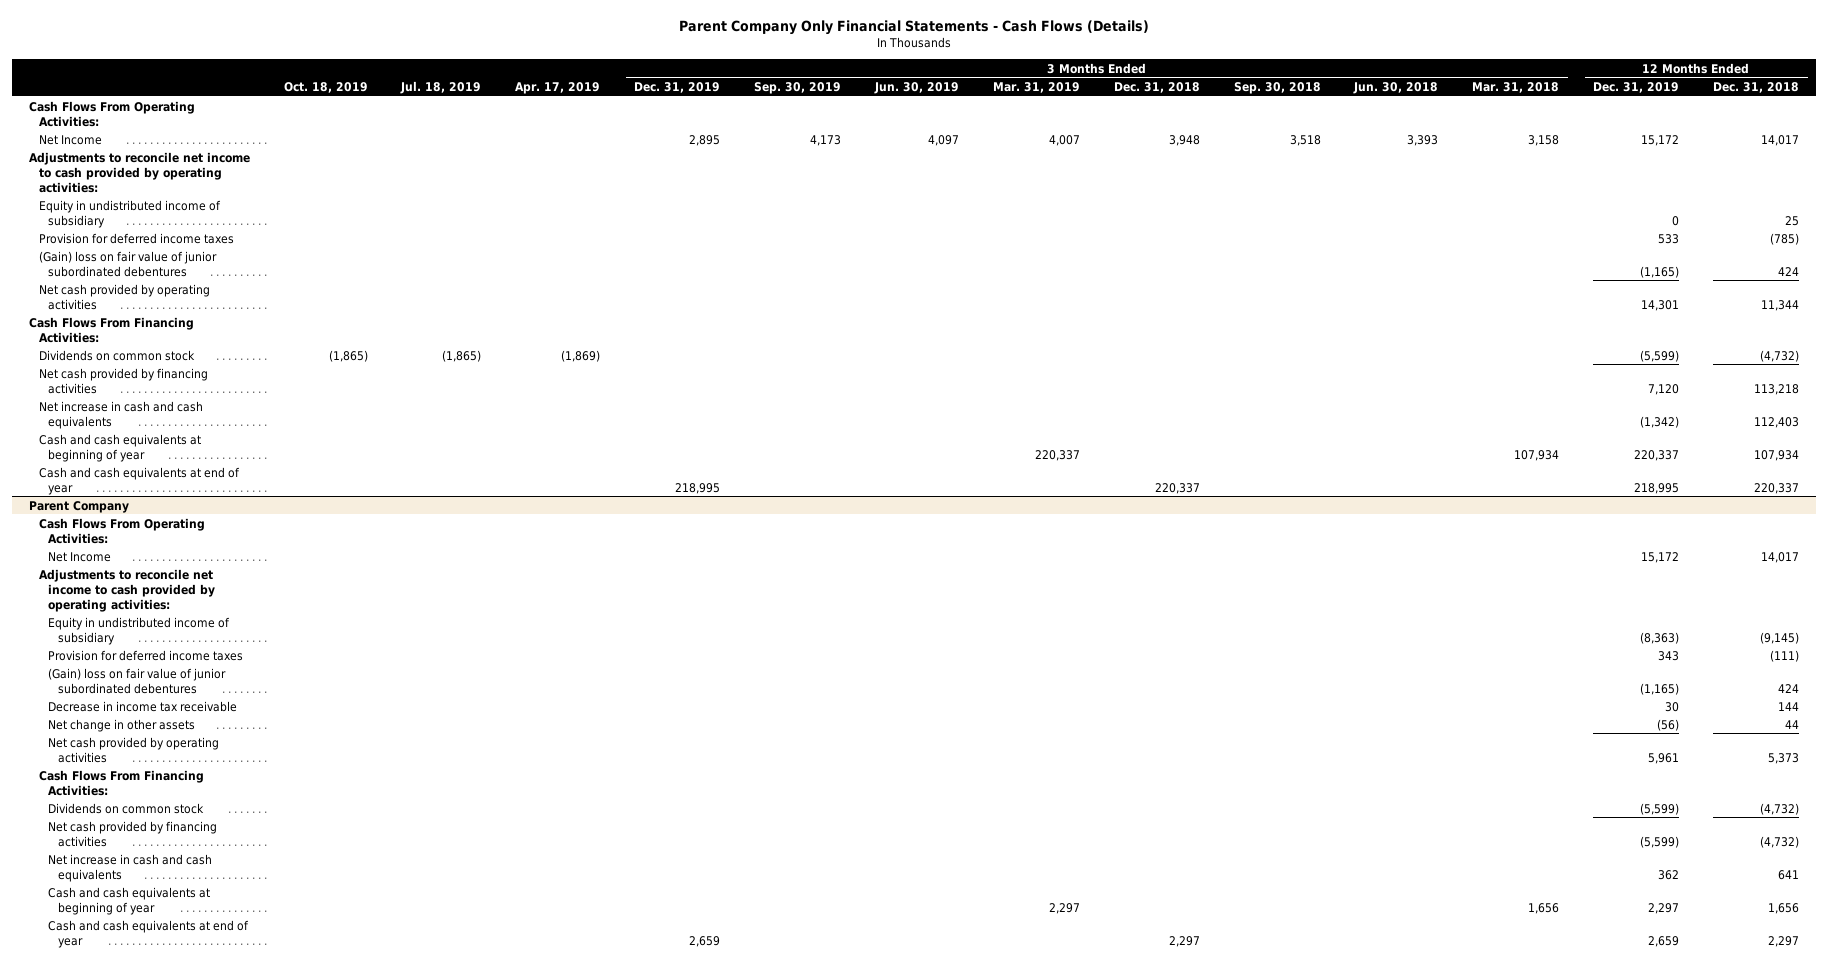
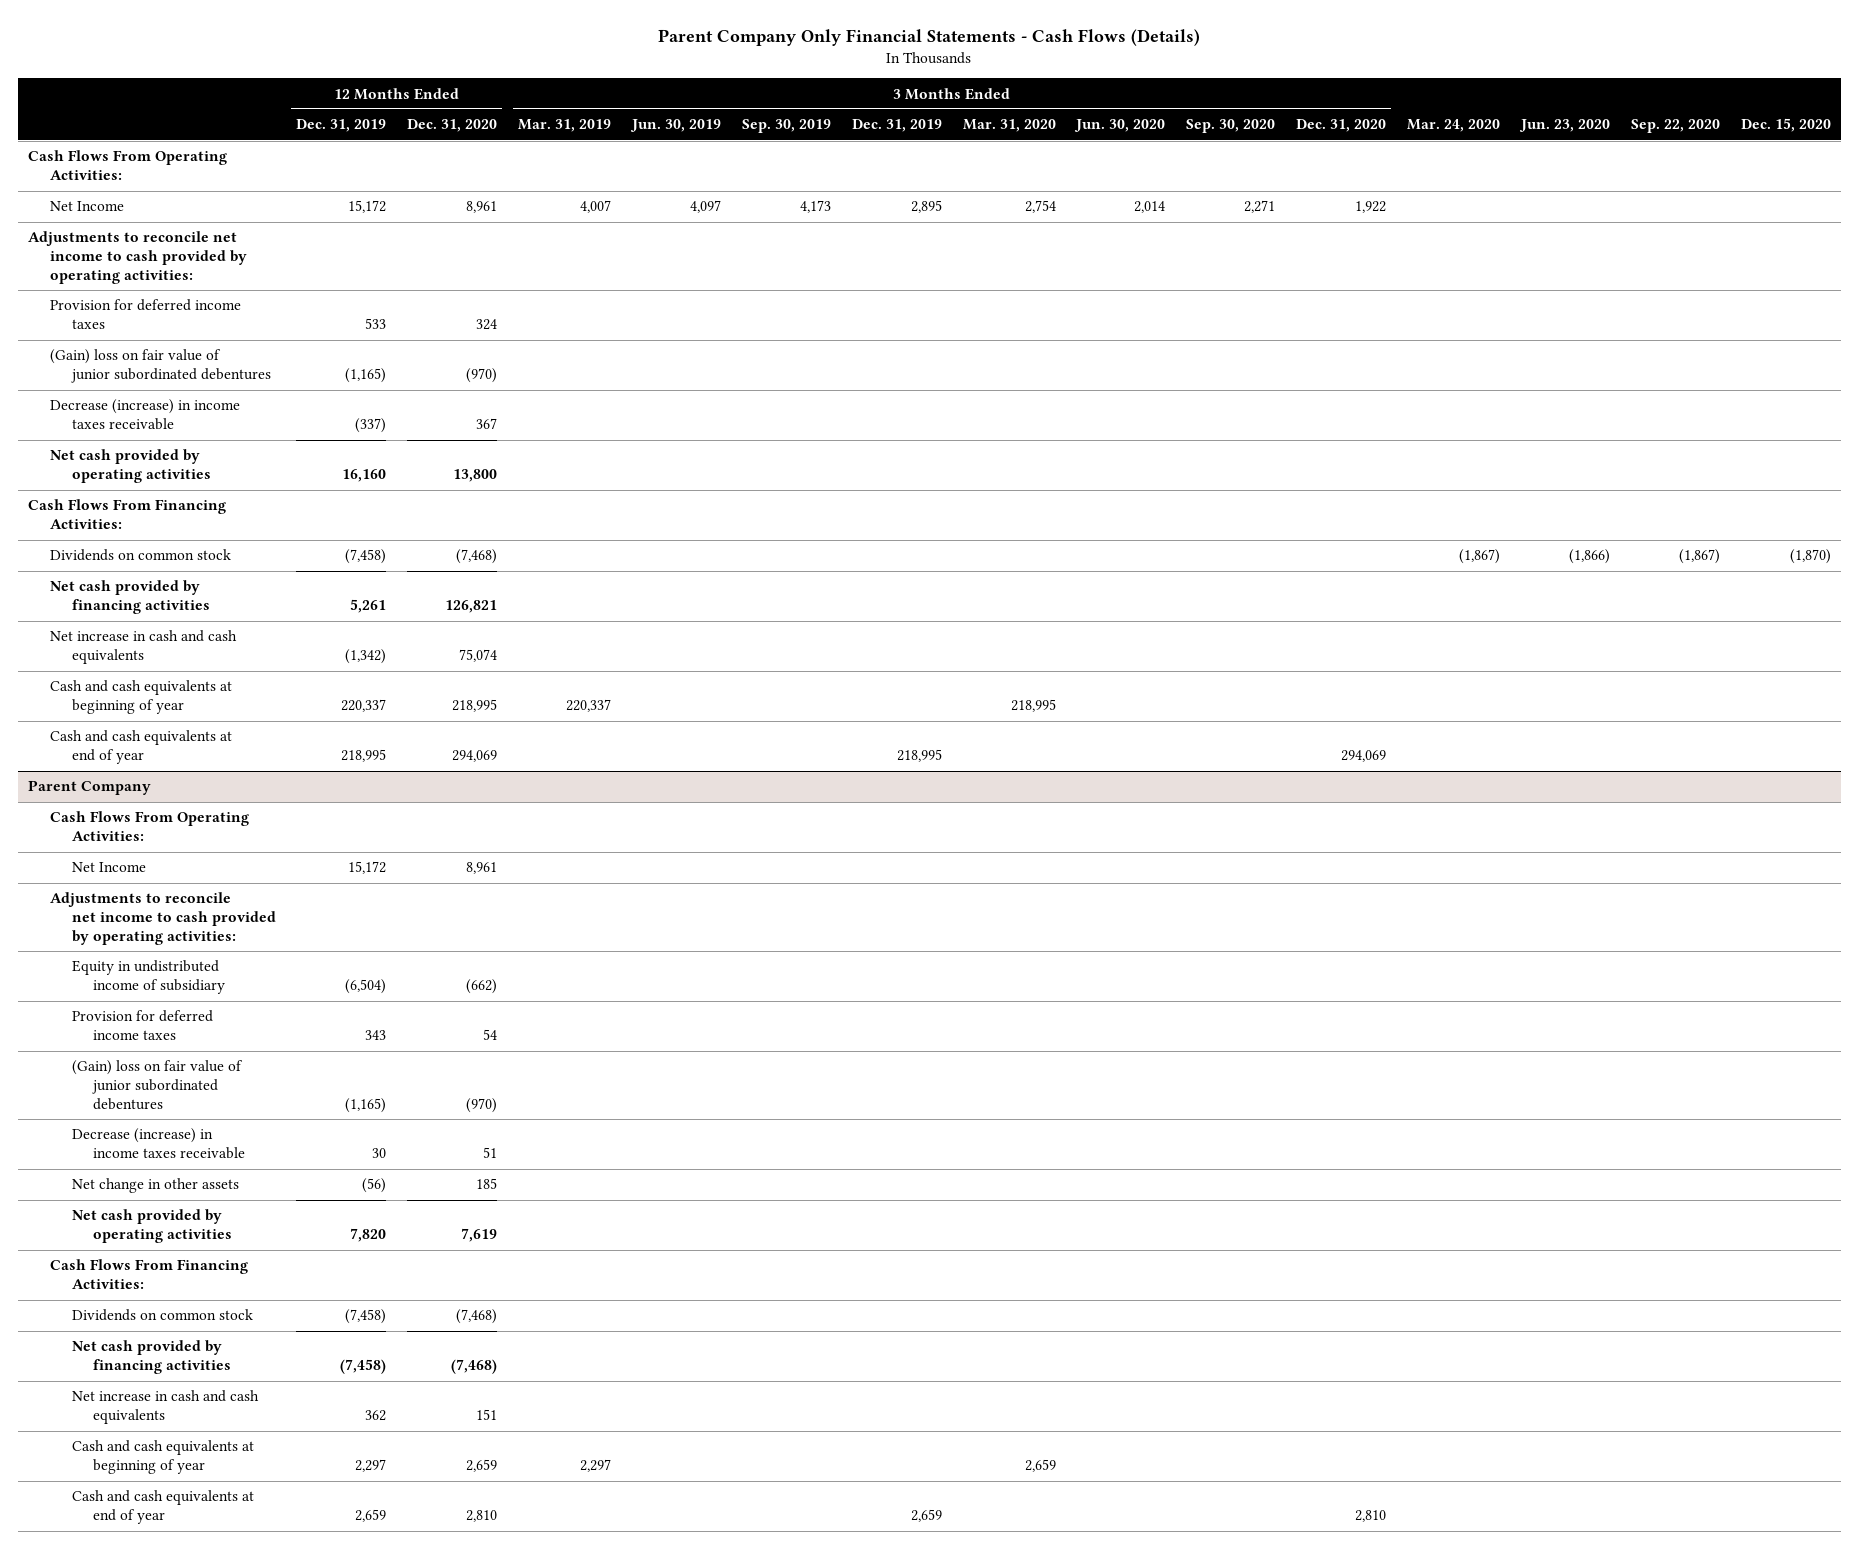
[283,82,368,94] Oct. 18, 2019 -> none
[400,81,482,95] Jul. 18, 2019 -> none
[515,82,601,95] Apr. 17, 2019 -> none
[1113,82,1200,94] Dec. 31, 2018 -> none
[1233,82,1321,95] Sep. 30, 2018 -> none
[1353,82,1439,95] Jun. 30, 2018 -> none
[1472,82,1560,94] Mar. 31, 2018 -> none
[1713,82,1800,94] Dec. 31, 2018 -> none
none -> [407,119,498,133] Dec. 31, 2020
none -> [962,119,1056,133] Mar. 31, 2020
none -> [1074,119,1166,133] Jun. 30, 2020
none -> [1186,119,1276,134] Sep. 30, 2020
none -> [1296,119,1387,133] Dec. 31, 2020
none -> [1406,119,1500,133] Mar. 24, 2020
none -> [1518,119,1610,133] Jun. 23, 2020
none -> [1630,119,1720,134] Sep. 22, 2020
none -> [1740,118,1831,133] Dec. 15, 2020
[38,199,221,228] Equity in undistributed income of subsidiary -> none
none -> [49,399,240,431] Decrease (increase) in income taxes receivable
[1641,299,1680,311] 14,301 -> [342,469,387,483] 16,160
[1640,349,1680,362] (5,599) -> [345,549,387,565] (7,458)
[1648,383,1680,395] 7,120 -> [350,599,387,614] 5,261
[1640,631,1680,644] (8,363) -> [345,979,387,995] (6,504)
[48,700,238,712] Decrease in income tax receivable -> [71,1128,246,1160] Decrease (increase) in income taxes receivable
[1648,752,1680,764] 5,961 -> [350,1228,387,1243] 7,820
[1640,802,1680,815] (5,599) -> [345,1309,387,1325] (7,458)
[1640,835,1680,848] (5,599) -> [340,1359,387,1375] (7,458)

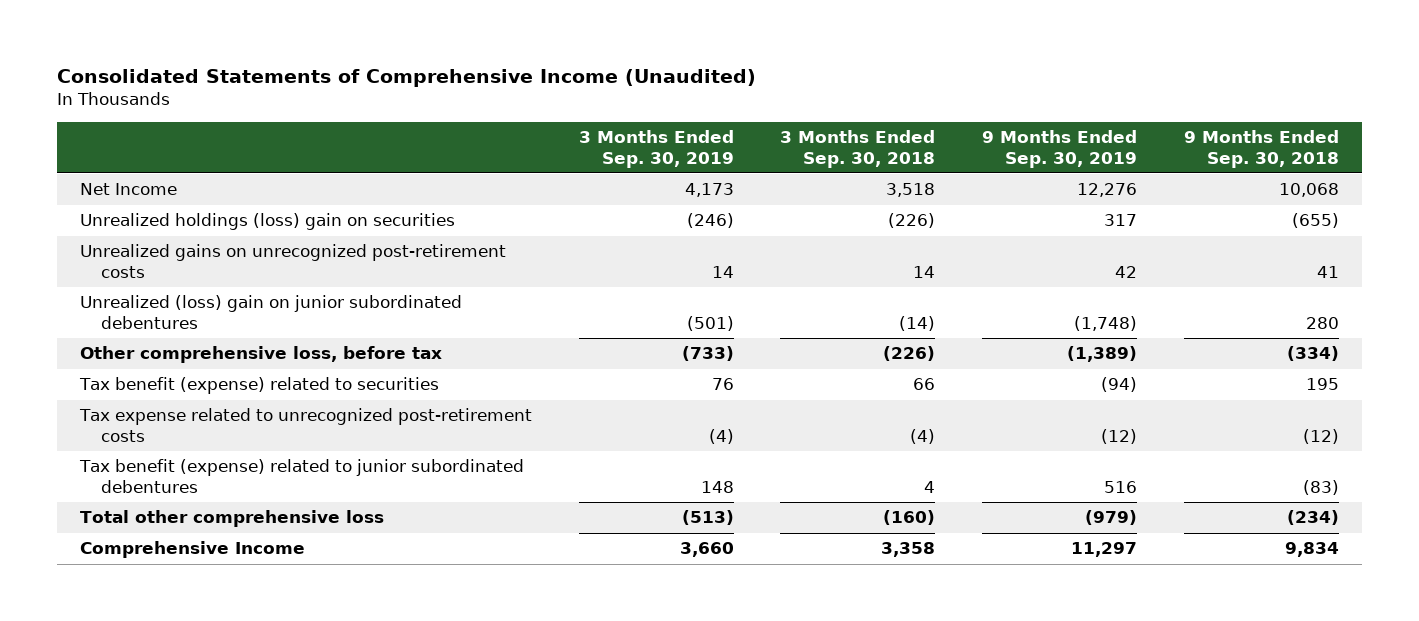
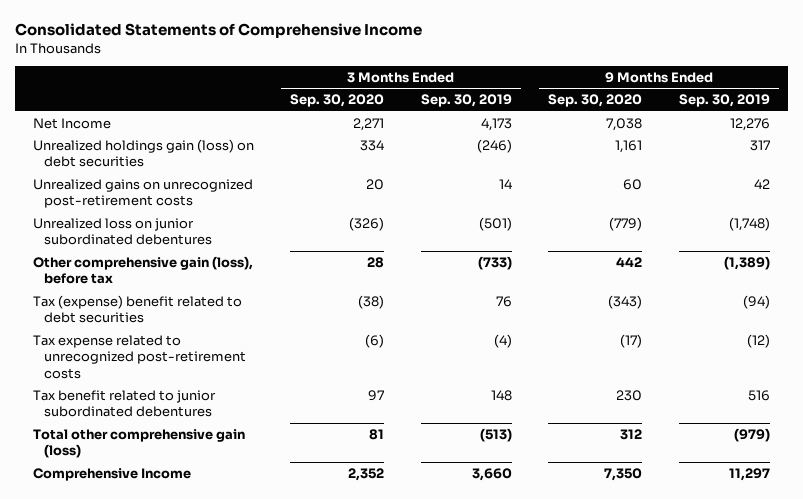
[56,68,756,87] Consolidated Statements of Comprehensive Income (Unaudited) -> [14,23,422,39] Consolidated Statements of Comprehensive Income
[780,130,936,168] 3 Months Ended Sep. 30, 2018 -> none
[1183,130,1339,168] 9 Months Ended Sep. 30, 2018 -> none
none -> [290,94,385,108] Sep. 30, 2020
none -> [548,94,643,108] Sep. 30, 2020
[80,213,456,231] Unrealized holdings (loss) gain on securities -> [32,138,254,168] Unrealized holdings gain (loss) on debt securities
[80,295,463,329] Unrealized (loss) gain on junior subordinated debentures -> [32,217,213,246] Unrealized loss on junior subordinated debentures
[80,346,443,364] Other comprehensive loss, before tax -> [32,255,253,285] Other comprehensive gain (loss), before tax
[79,377,440,395] Tax benefit (expense) related to securities -> [32,294,242,324] Tax (expense) benefit related to debt securities
[79,459,525,493] Tax benefit (expense) related to junior subordinated debentures -> [32,389,216,418] Tax benefit related to junior subordinated debentures
[80,510,385,528] Total other comprehensive loss -> [32,428,245,459] Total other comprehensive gain (loss)

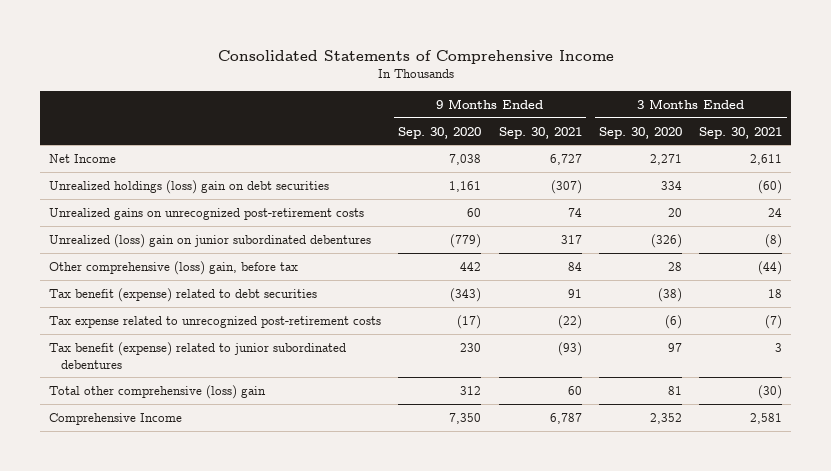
[420,94,512,108] Sep. 30, 2019 -> none
[678,94,770,108] Sep. 30, 2019 -> none
none -> [498,126,582,139] Sep. 30, 2021
none -> [699,126,783,139] Sep. 30, 2021
[32,138,254,168] Unrealized holdings gain (loss) on debt securities -> [48,179,329,194] Unrealized holdings (loss) gain on debt securities
[32,217,213,246] Unrealized loss on junior subordinated debentures -> [48,233,371,248] Unrealized (loss) gain on junior subordinated debentures
[32,255,253,285] Other comprehensive gain (loss), before tax -> [48,260,298,275] Other comprehensive (loss) gain, before tax
[32,294,242,324] Tax (expense) benefit related to debt securities -> [48,287,317,302] Tax benefit (expense) related to debt securities
[32,389,216,418] Tax benefit related to junior subordinated debentures -> [48,341,346,369] Tax benefit (expense) related to junior subordinated debentures
[32,428,245,459] Total other comprehensive gain (loss) -> [48,384,266,399] Total other comprehensive (loss) gain

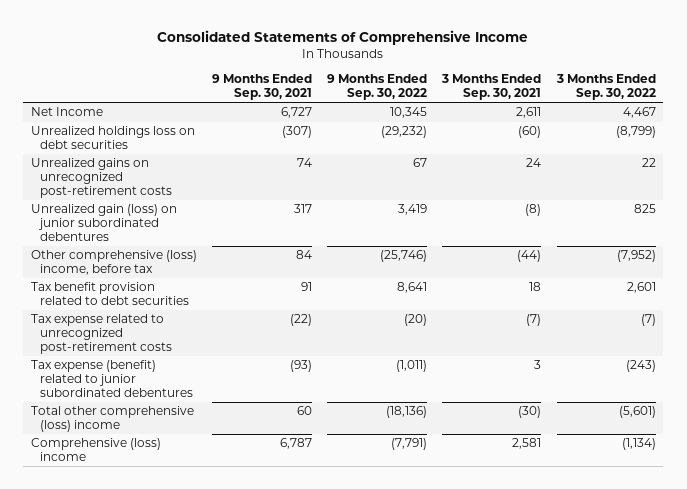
[398,126,482,139] Sep. 30, 2020 -> none
[598,126,682,139] Sep. 30, 2020 -> none
none -> [327,74,428,100] 9 Months Ended Sep. 30, 2022
none -> [555,74,656,100] 3 Months Ended Sep. 30, 2022
[48,179,329,194] Unrealized holdings (loss) gain on debt securities -> [30,126,195,150] Unrealized holdings loss on debt securities
[48,233,371,248] Unrealized (loss) gain on junior subordinated debentures -> [30,204,177,242] Unrealized gain (loss) on junior subordinated debentures
[48,260,298,275] Other comprehensive (loss) gain, before tax -> [30,250,197,276] Other comprehensive (loss) income, before tax
[48,287,317,302] Tax benefit (expense) related to debt securities -> [30,282,190,306] Tax benefit provision related to debt securities
[48,341,346,369] Tax benefit (expense) related to junior subordinated debentures -> [30,360,194,398] Tax expense (benefit) related to junior subordinated debentures
[48,384,266,399] Total other comprehensive (loss) gain -> [30,406,194,433] Total other comprehensive (loss) income
[48,412,182,425] Comprehensive Income -> [30,438,161,462] Comprehensive (loss) income

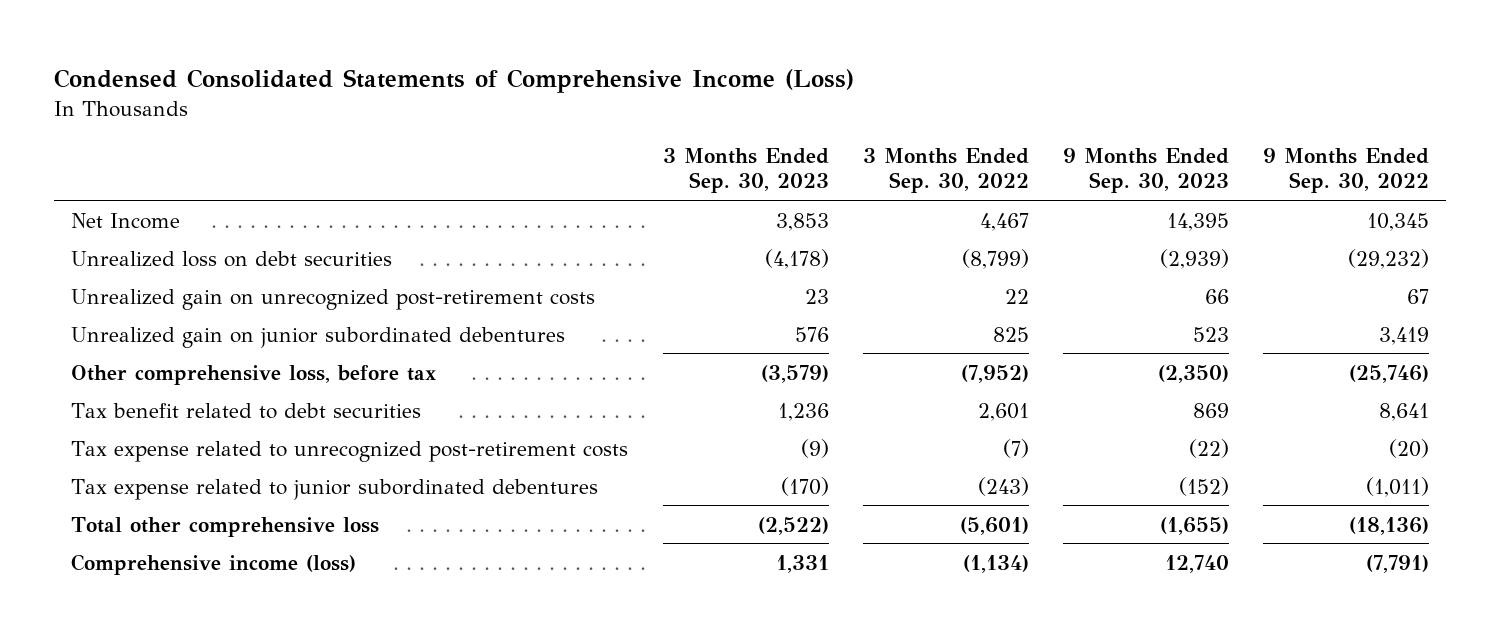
[157,29,529,45] Consolidated Statements of Comprehensive Income -> [54,69,855,94] Condensed Consolidated Statements of Comprehensive Income (Loss)
[212,74,313,100] 9 Months Ended Sep. 30, 2021 -> none
[441,74,542,100] 3 Months Ended Sep. 30, 2021 -> none
none -> [662,148,829,194] 3 Months Ended Sep. 30, 2023
none -> [1063,148,1230,194] 9 Months Ended Sep. 30, 2023
[30,126,195,150] Unrealized holdings loss on debt securities -> [71,250,393,267] Unrealized loss on debt securities
[30,158,173,199] Unrealized gains on unrecognized post-retirement costs -> [71,288,596,310] Unrealized gain on unrecognized post-retirement costs
[30,204,177,242] Unrealized gain (loss) on junior subordinated debentures -> [71,326,566,348] Unrealized gain on junior subordinated debentures
[30,250,197,276] Other comprehensive (loss) income, before tax -> [71,364,437,385] Other comprehensive loss, before tax
[30,282,190,306] Tax benefit provision related to debt securities -> [71,402,422,419] Tax benefit related to debt securities
[30,360,194,398] Tax expense (benefit) related to junior subordinated debentures -> [71,478,599,500] Tax expense related to junior subordinated debentures
[30,406,194,433] Total other comprehensive (loss) income -> [71,516,380,537] Total other comprehensive loss
[30,438,161,462] Comprehensive (loss) income -> [71,553,357,575] Comprehensive income (loss)

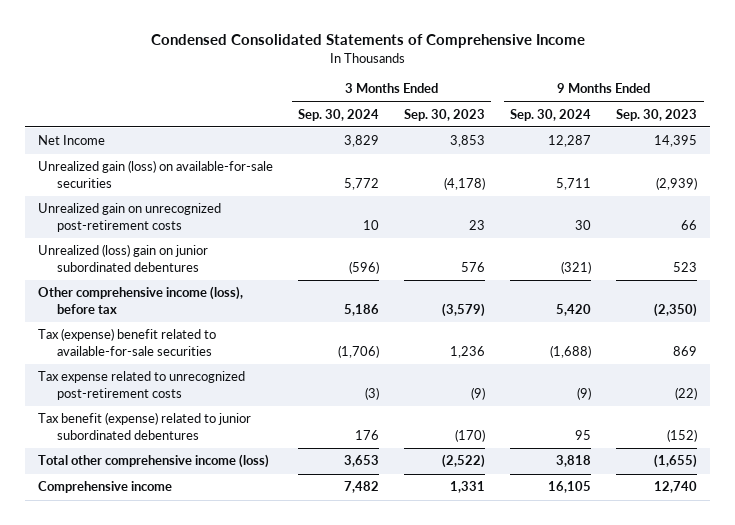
[54,69,855,94] Condensed Consolidated Statements of Comprehensive Income (Loss) -> [150,34,585,49] Condensed Consolidated Statements of Comprehensive Income
[862,148,1029,194] 3 Months Ended Sep. 30, 2022 -> none
[1263,148,1430,194] 9 Months Ended Sep. 30, 2022 -> none
none -> [297,108,379,121] Sep. 30, 2024
none -> [510,108,592,121] Sep. 30, 2024
[71,250,393,267] Unrealized loss on debt securities -> [37,160,273,188] Unrealized gain (loss) on available-for-sale securities
[71,326,566,348] Unrealized gain on junior subordinated debentures -> [37,244,208,272] Unrealized (loss) gain on junior subordinated debentures
[71,364,437,385] Other comprehensive loss, before tax -> [37,286,243,314] Other comprehensive income (loss), before tax
[71,402,422,419] Tax benefit related to debt securities -> [37,328,216,356] Tax (expense) benefit related to available-for-sale securities
[71,478,599,500] Tax expense related to junior subordinated debentures -> [37,412,251,440] Tax benefit (expense) related to junior subordinated debentures
[71,516,380,537] Total other comprehensive loss -> [37,454,269,469] Total other comprehensive income (loss)
[71,553,357,575] Comprehensive income (loss) -> [37,481,172,494] Comprehensive income

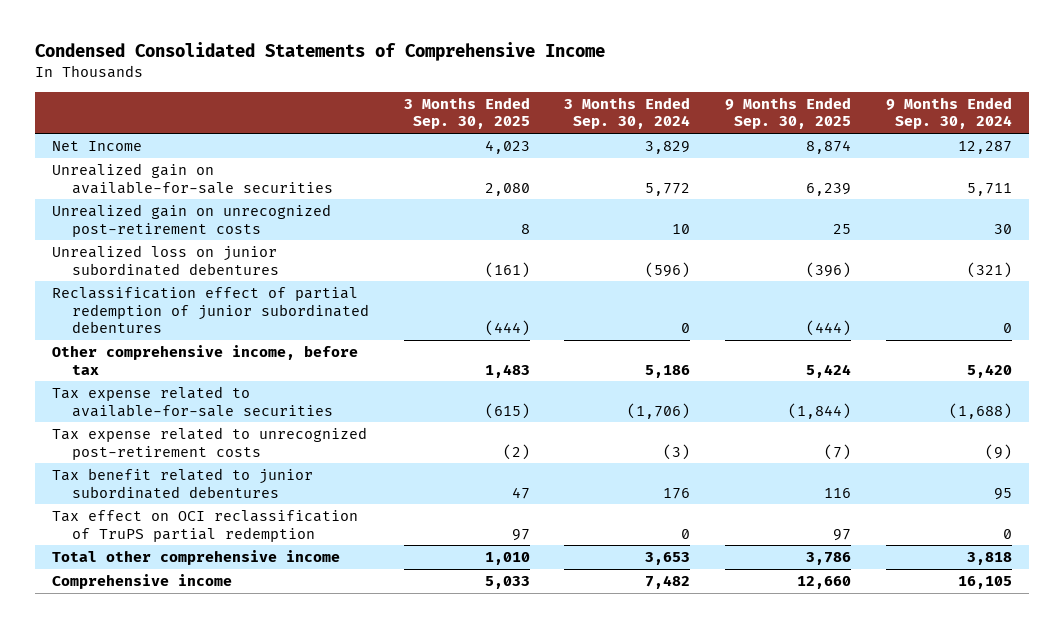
[404,108,486,121] Sep. 30, 2023 -> none
[616,108,698,121] Sep. 30, 2023 -> none
none -> [403,96,530,130] 3 Months Ended Sep. 30, 2025
none -> [725,96,852,130] 9 Months Ended Sep. 30, 2025
[37,160,273,188] Unrealized gain (loss) on available-for-sale securities -> [51,162,334,194] Unrealized gain on available-for-sale securities
[37,244,208,272] Unrealized (loss) gain on junior subordinated debentures -> [51,244,280,276] Unrealized loss on junior subordinated debentures
none -> [51,286,370,334] Reclassification effect of partial redemption of junior subordinated debentures
[37,286,243,314] Other comprehensive income (loss), before tax -> [51,344,358,375] Other comprehensive income, before tax
[37,328,216,356] Tax (expense) benefit related to available-for-sale securities -> [51,385,334,417] Tax expense related to available-for-sale securities
[37,412,251,440] Tax benefit (expense) related to junior subordinated debentures -> [51,467,313,499] Tax benefit related to junior subordinated debentures
none -> [51,509,358,542] Tax effect on OCI reclassification of TruPS partial redemption
[37,454,269,469] Total other comprehensive income (loss) -> [51,549,340,565] Total other comprehensive income

